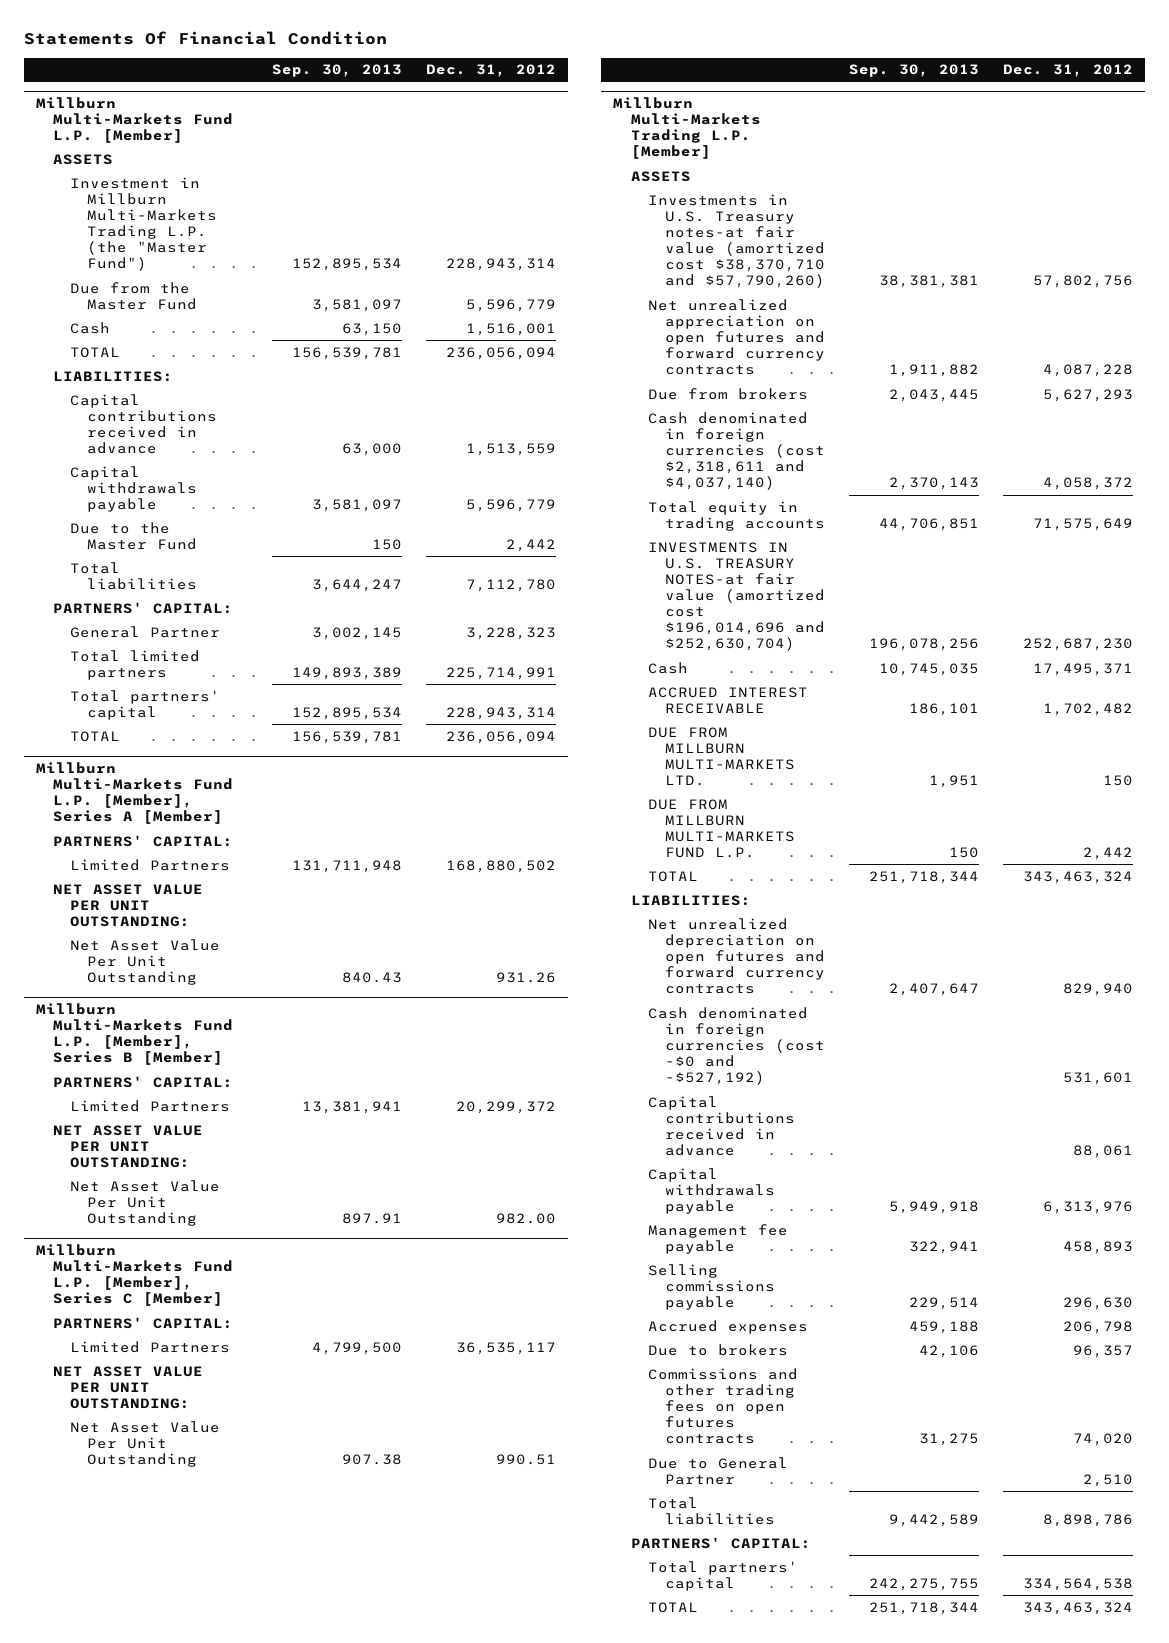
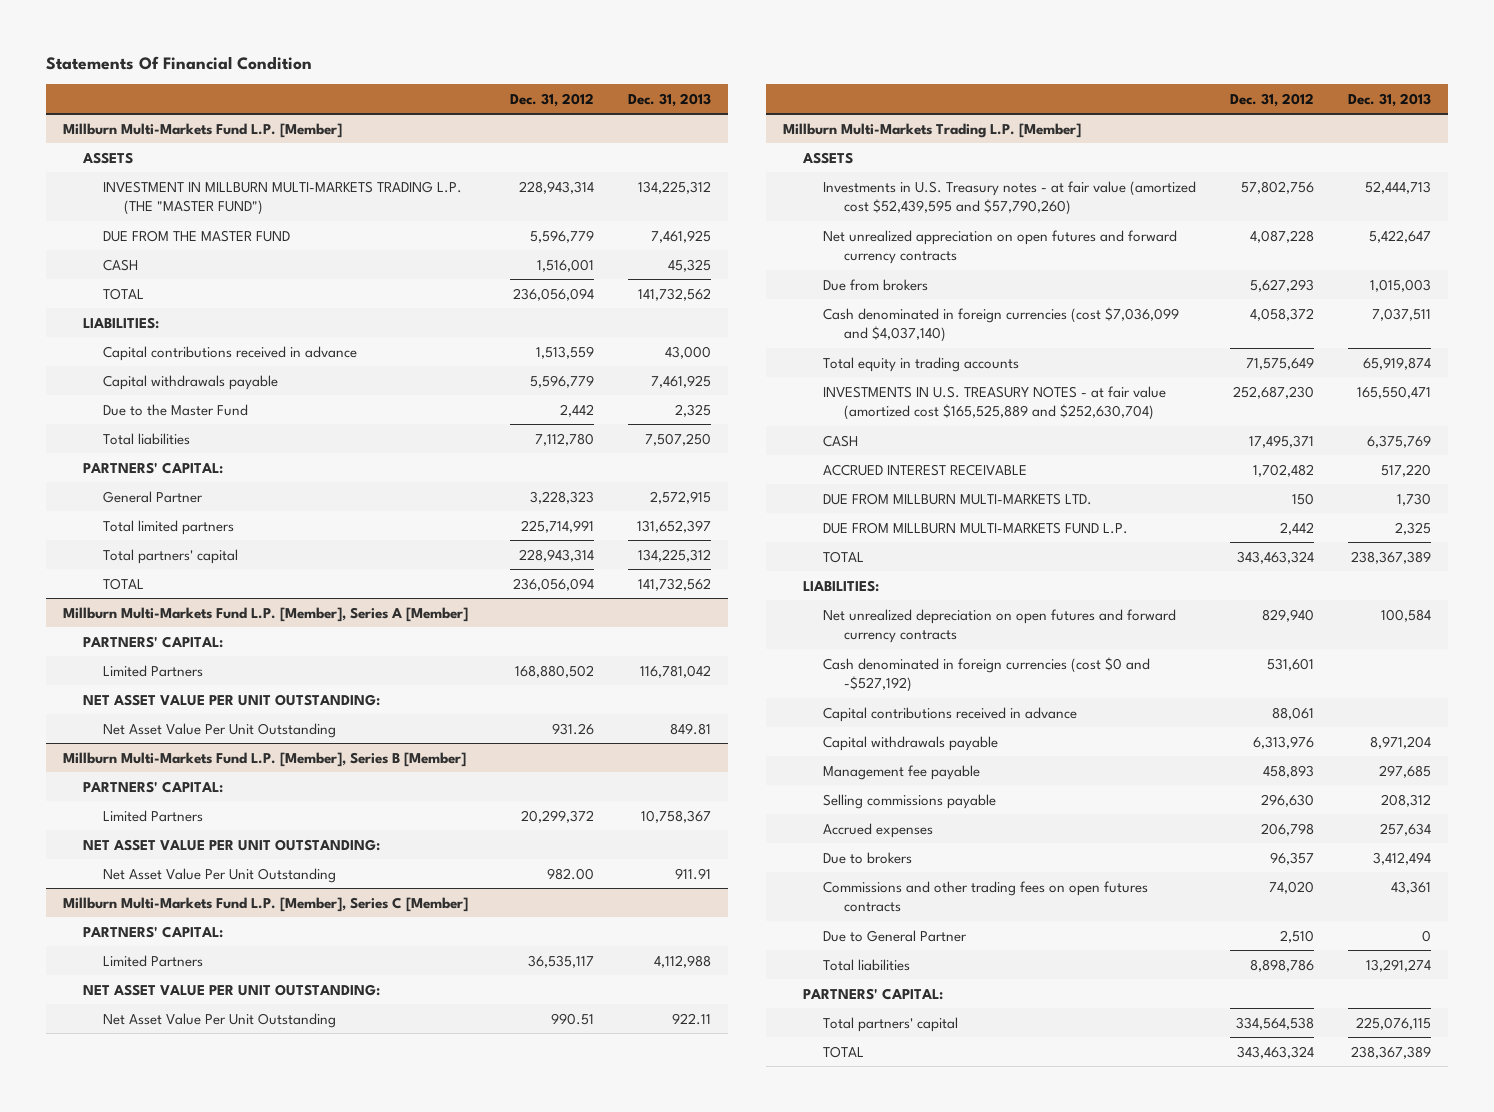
[271,64,402,78] Sep. 30, 2013 -> none
none -> [628,92,712,107] Dec. 31, 2013
[70,176,218,272] Investment in Millburn Multi-Markets Trading L.P. (the "Master Fund") -> [103,180,463,216] INVESTMENT IN MILLBURN MULTI-MARKETS TRADING L.P. (THE "MASTER FUND")
[70,281,198,310] Due from the Master Fund -> [103,229,291,242] DUE FROM THE MASTER FUND
[70,321,111,334] Cash -> [103,258,139,271] CASH
[647,193,825,289] Investments in U.S. Treasury notes-at fair value (amortized cost $38,370,710 and $57,790,260) -> [823,180,1197,216] Investments in U.S. Treasury notes - at fair value (amortized cost $52,439,595 and $57,790,260)
[647,411,825,491] Cash denominated in foreign currencies (cost $2,318,611 and $4,037,140) -> [823,306,1180,343] Cash denominated in foreign currencies (cost $7,036,099 and $4,037,140)
[647,541,825,652] INVESTMENTS IN U.S. TREASURY NOTES-at fair value (amortized cost $196,014,696 and $252,630,704) -> [823,385,1167,421] INVESTMENTS IN U.S. TREASURY NOTES - at fair value (amortized cost $165,525,889 and $252,630,704)
[647,661,688,674] Cash -> [823,434,859,447] CASH
[647,1006,825,1086] Cash denominated in foreign currencies (cost -$0 and -$527,192) -> [823,656,1151,693] Cash denominated in foreign currencies (cost $0 and -$527,192)

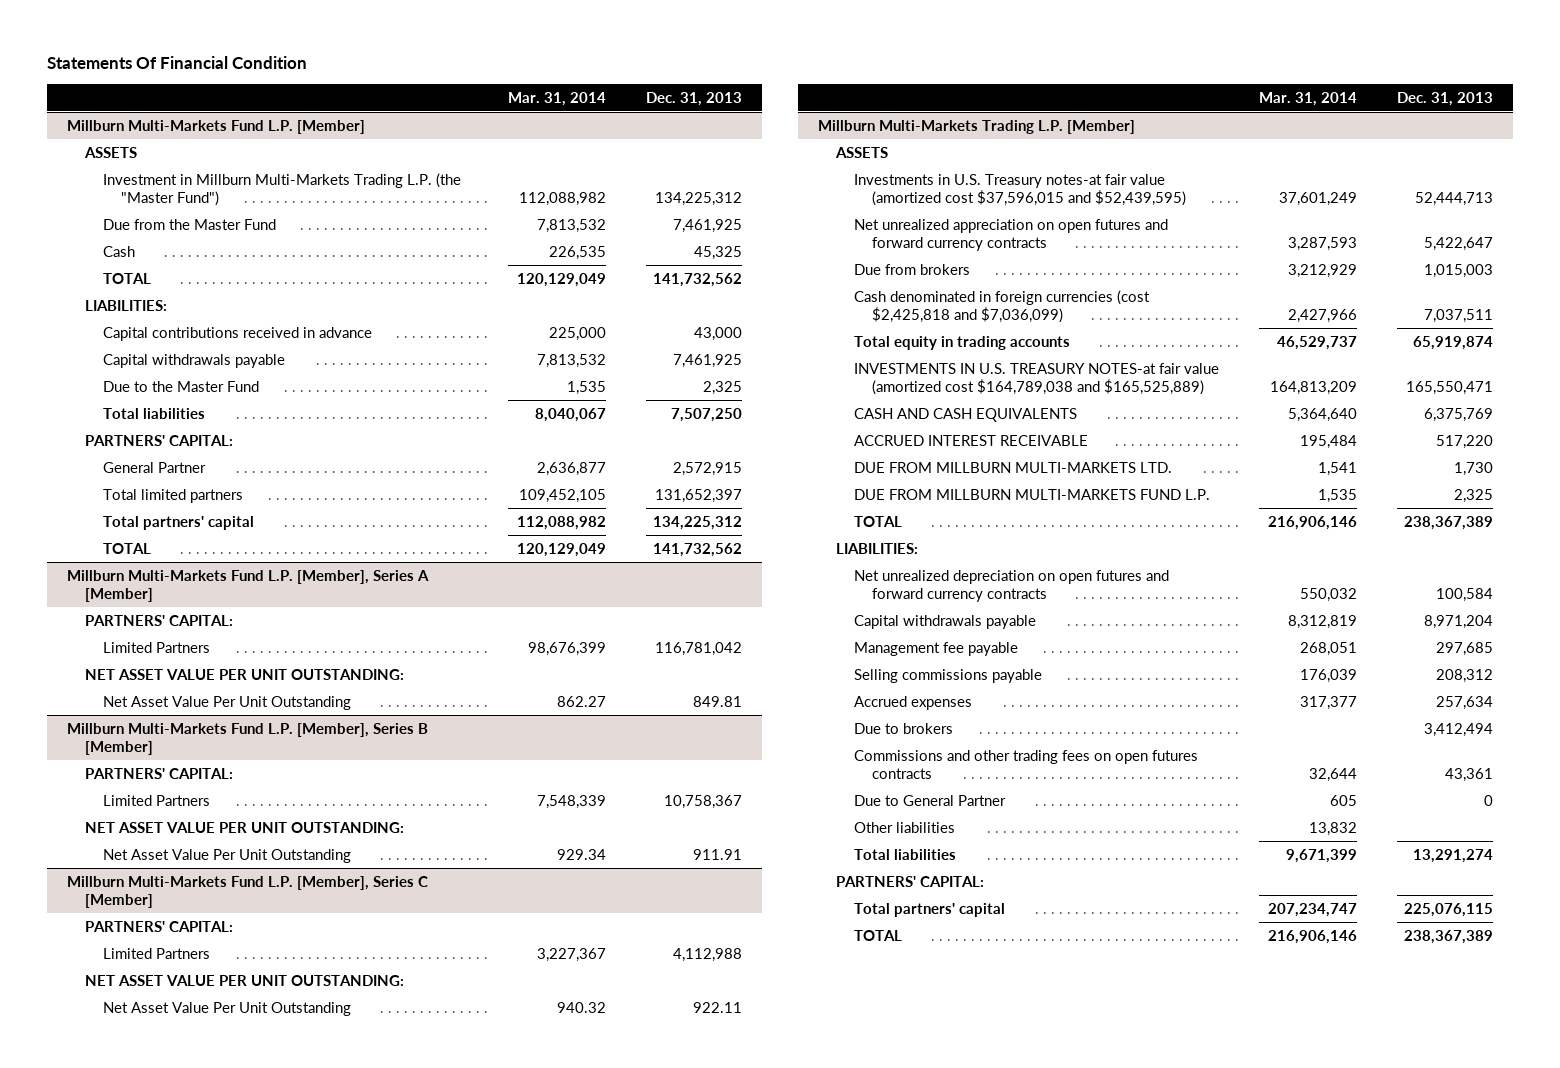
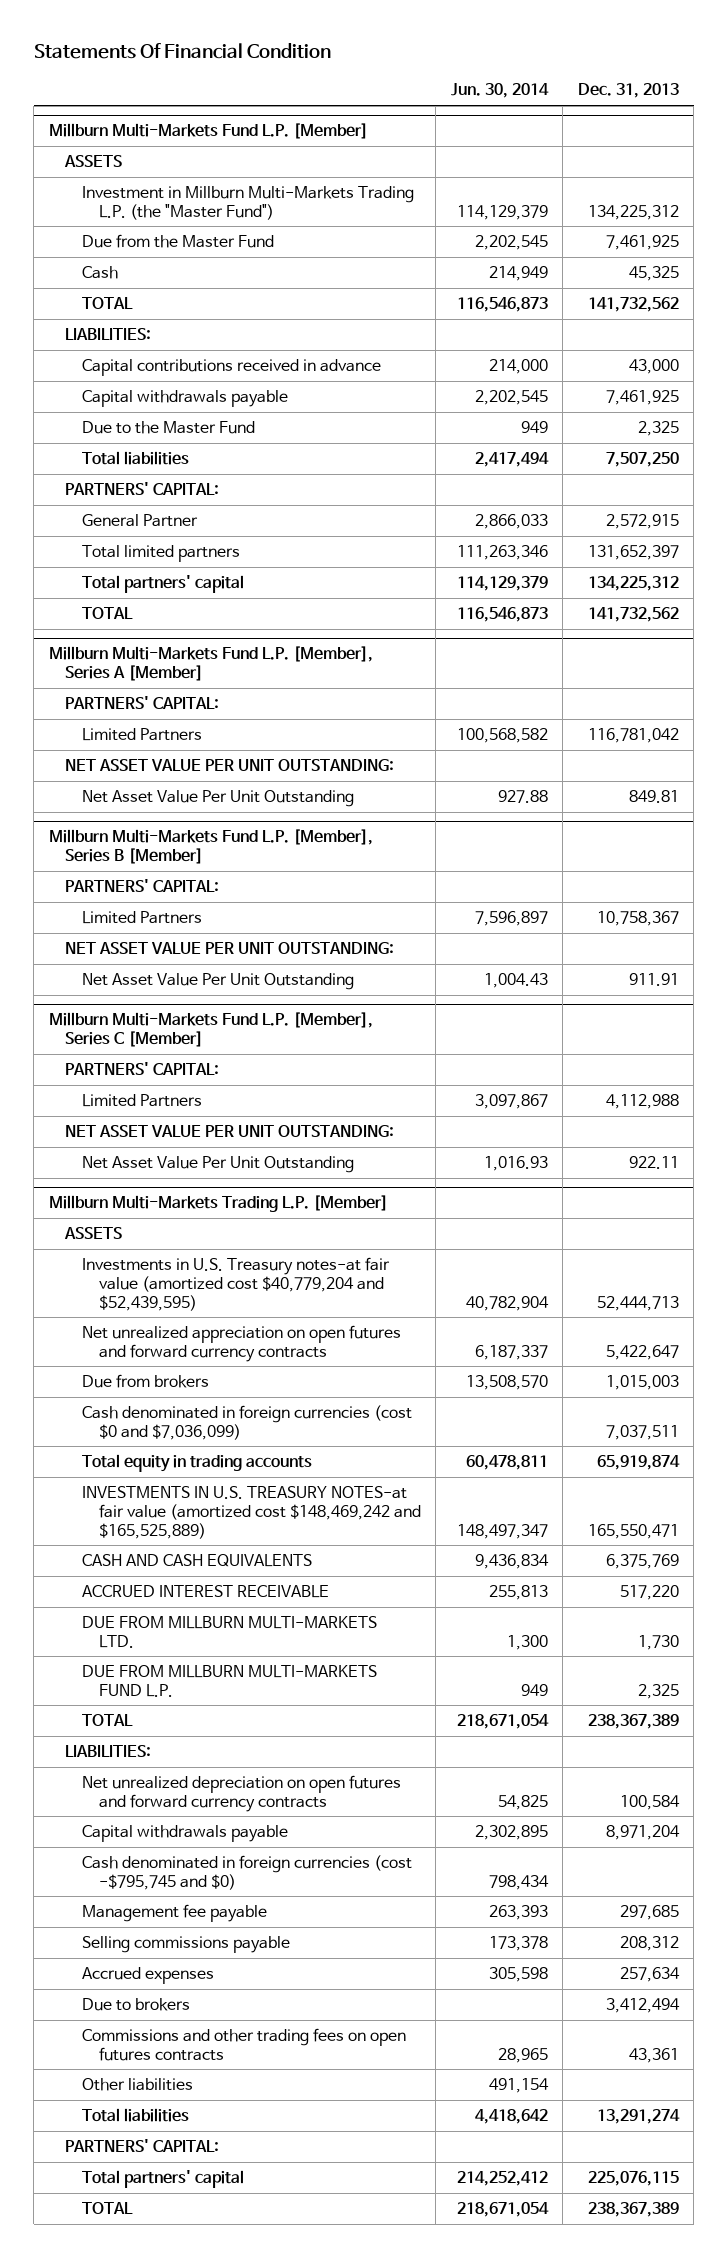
[507,91,606,106] Mar. 31, 2014 -> none
none -> [450,83,549,99] Jun. 30, 2014
[854,173,1187,207] Investments in U.S. Treasury notes-at fair value (amortized cost $37,596,015 and $52,439,595) -> [81,1257,390,1311] Investments in U.S. Treasury notes-at fair value (amortized cost $40,779,204 and $52,439,595)
[854,289,1151,324] Cash denominated in foreign currencies (cost $2,425,818 and $7,036,099) -> [81,1405,412,1440] Cash denominated in foreign currencies (cost $0 and $7,036,099)
[854,362,1220,396] INVESTMENTS IN U.S. TREASURY NOTES-at fair value (amortized cost $164,789,038 and $165,525,889) -> [81,1486,421,1539] INVESTMENTS IN U.S. TREASURY NOTES-at fair value (amortized cost $148,469,242 and $165,525,889)
none -> [81,1855,412,1890] Cash denominated in foreign currencies (cost -$795,745 and $0)
[854,794,1007,806] Due to General Partner -> none

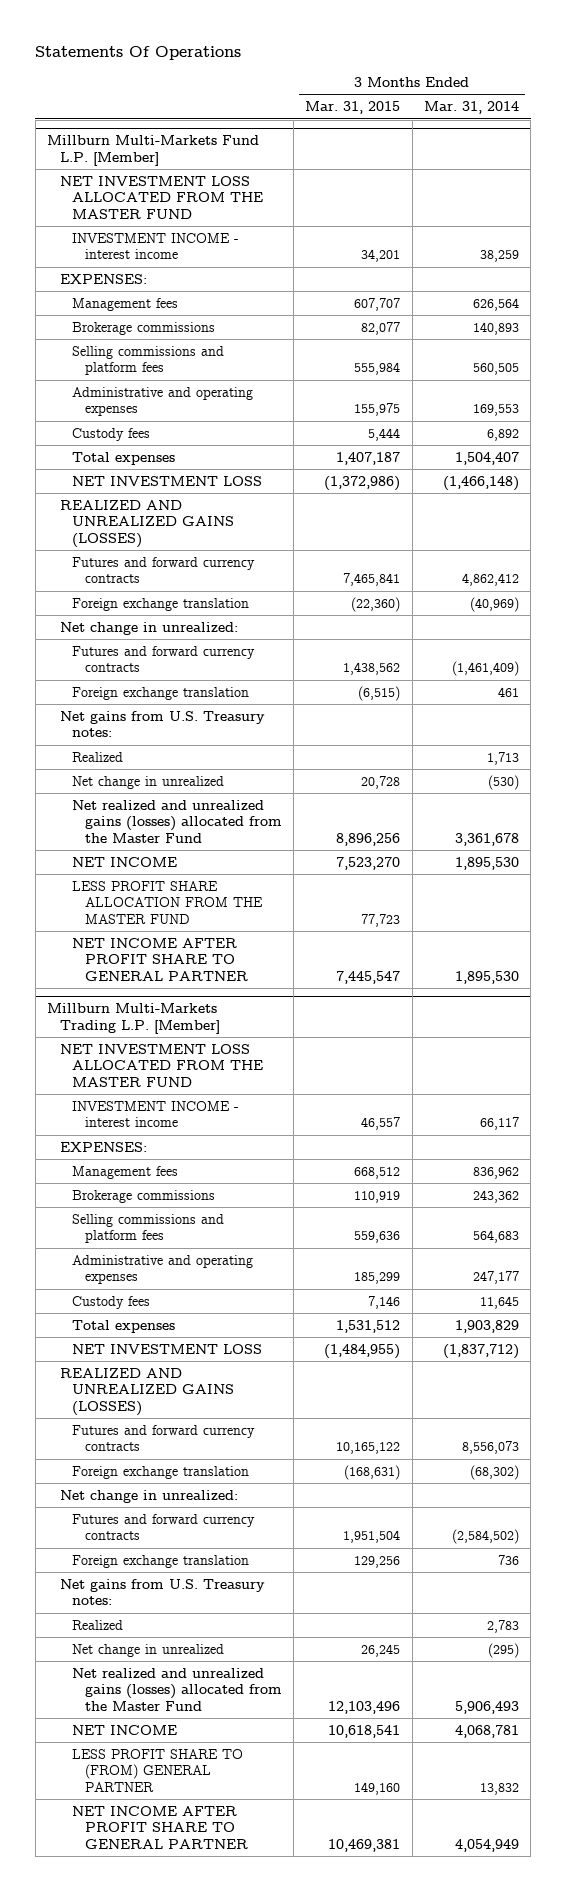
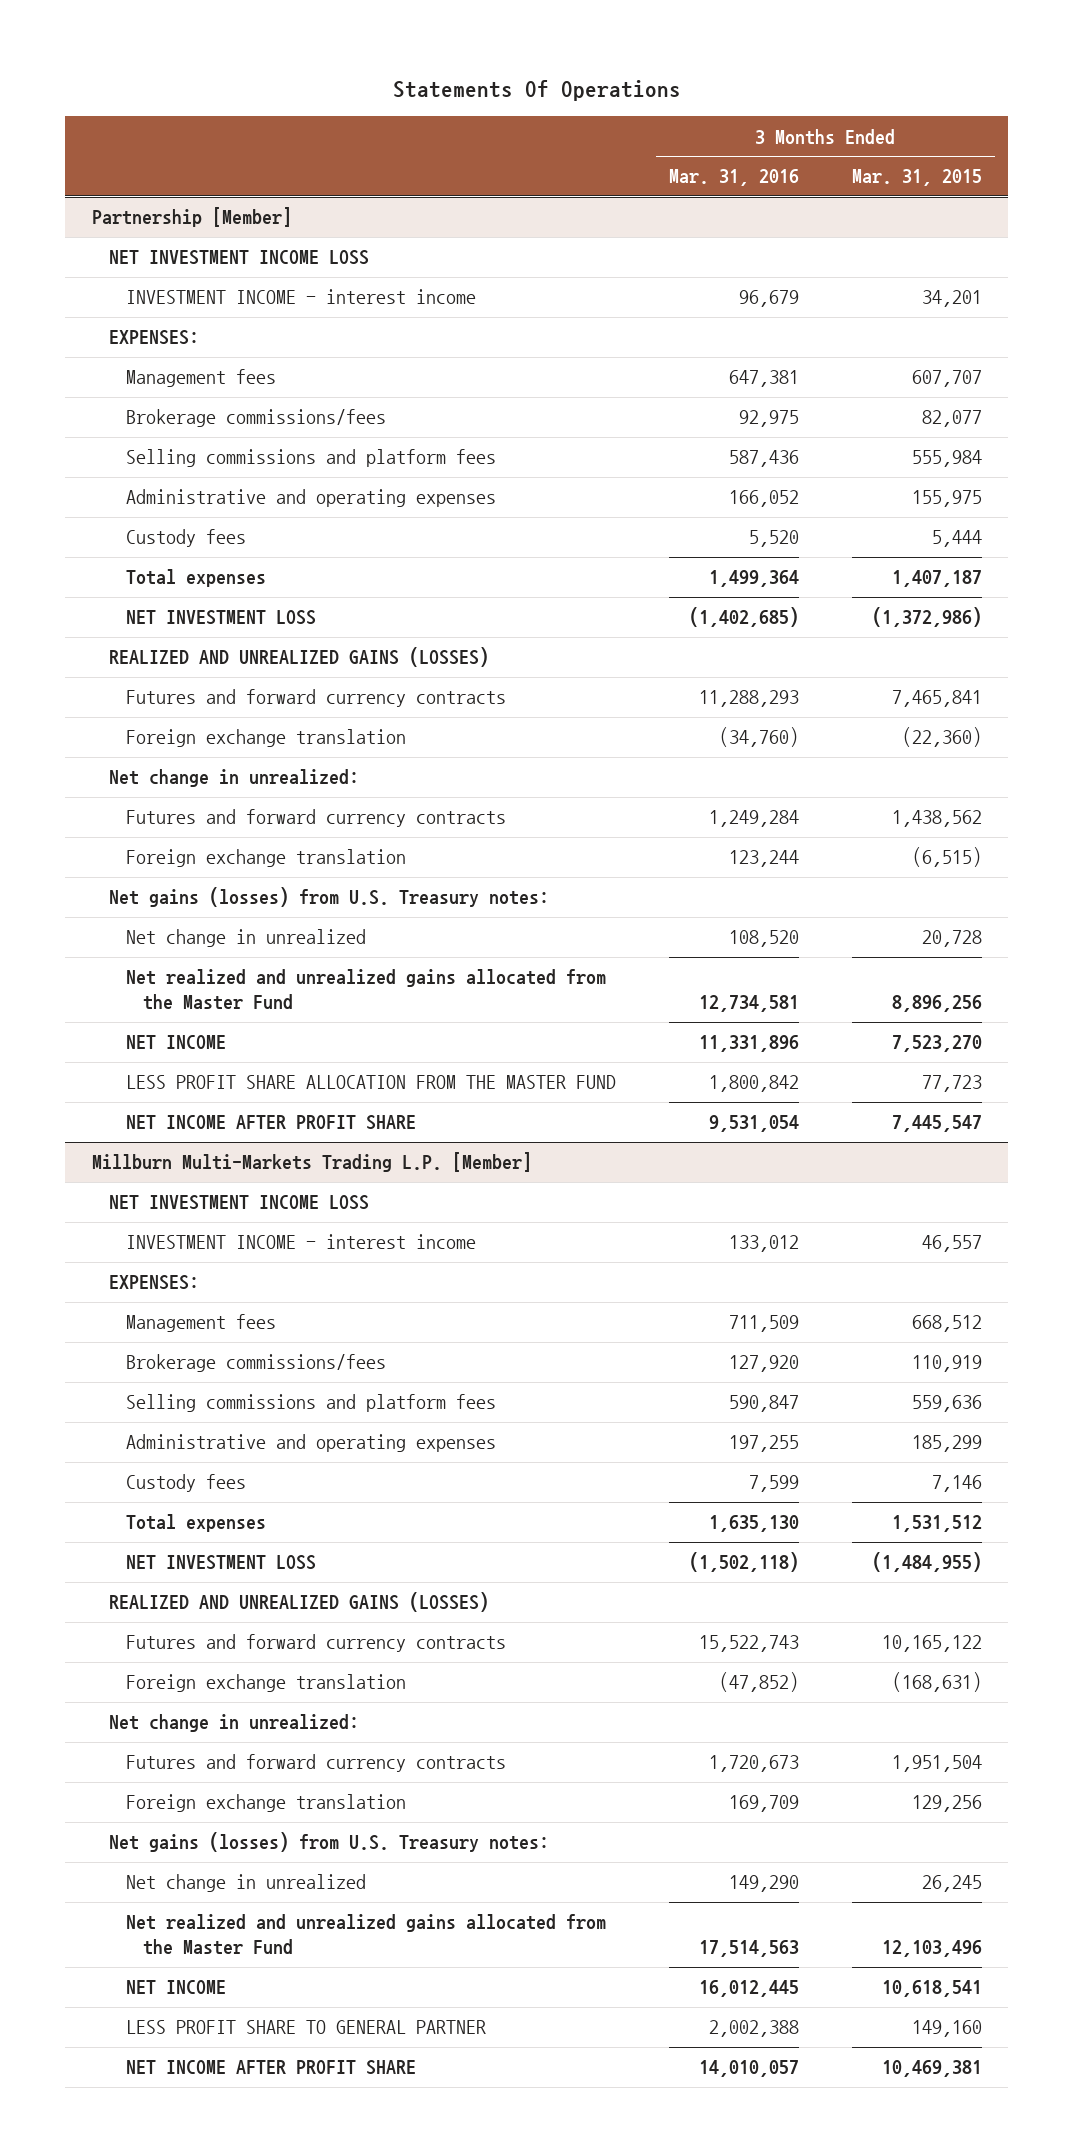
[423,101,519,115] Mar. 31, 2014 -> none
none -> [668,169,799,187] Mar. 31, 2016
[47,135,260,166] Millburn Multi-Markets Fund L.P. [Member] -> [91,207,292,228] Partnership [Member]
[59,175,264,219] NET INVESTMENT LOSS ALLOCATED FROM THE MASTER FUND -> [108,250,369,266] NET INVESTMENT INCOME LOSS
[72,321,216,335] Brokerage commissions -> [125,409,386,428] Brokerage commissions/fees
[72,751,124,762] Realized -> none
[59,710,265,738] Net gains from U.S. Treasury notes: -> [108,887,549,908] Net gains (losses) from U.S. Treasury notes:
[72,799,282,843] Net realized and unrealized gains (losses) allocated from the Master Fund -> [125,969,606,1011] Net realized and unrealized gains allocated from the Master Fund
[72,937,248,981] NET INCOME AFTER PROFIT SHARE TO GENERAL PARTNER -> [125,1115,416,1131] NET INCOME AFTER PROFIT SHARE
[59,1043,264,1087] NET INVESTMENT LOSS ALLOCATED FROM THE MASTER FUND -> [108,1195,369,1211] NET INVESTMENT INCOME LOSS
[72,1189,216,1203] Brokerage commissions -> [125,1354,386,1373] Brokerage commissions/fees
[72,1619,124,1630] Realized -> none
[59,1578,265,1606] Net gains from U.S. Treasury notes: -> [108,1832,549,1853] Net gains (losses) from U.S. Treasury notes:
[72,1667,282,1711] Net realized and unrealized gains (losses) allocated from the Master Fund -> [125,1914,606,1956] Net realized and unrealized gains allocated from the Master Fund
[72,1748,244,1792] LESS PROFIT SHARE TO (FROM) GENERAL PARTNER -> [125,2020,486,2035] LESS PROFIT SHARE TO GENERAL PARTNER
[72,1805,248,1849] NET INCOME AFTER PROFIT SHARE TO GENERAL PARTNER -> [125,2060,416,2076] NET INCOME AFTER PROFIT SHARE

